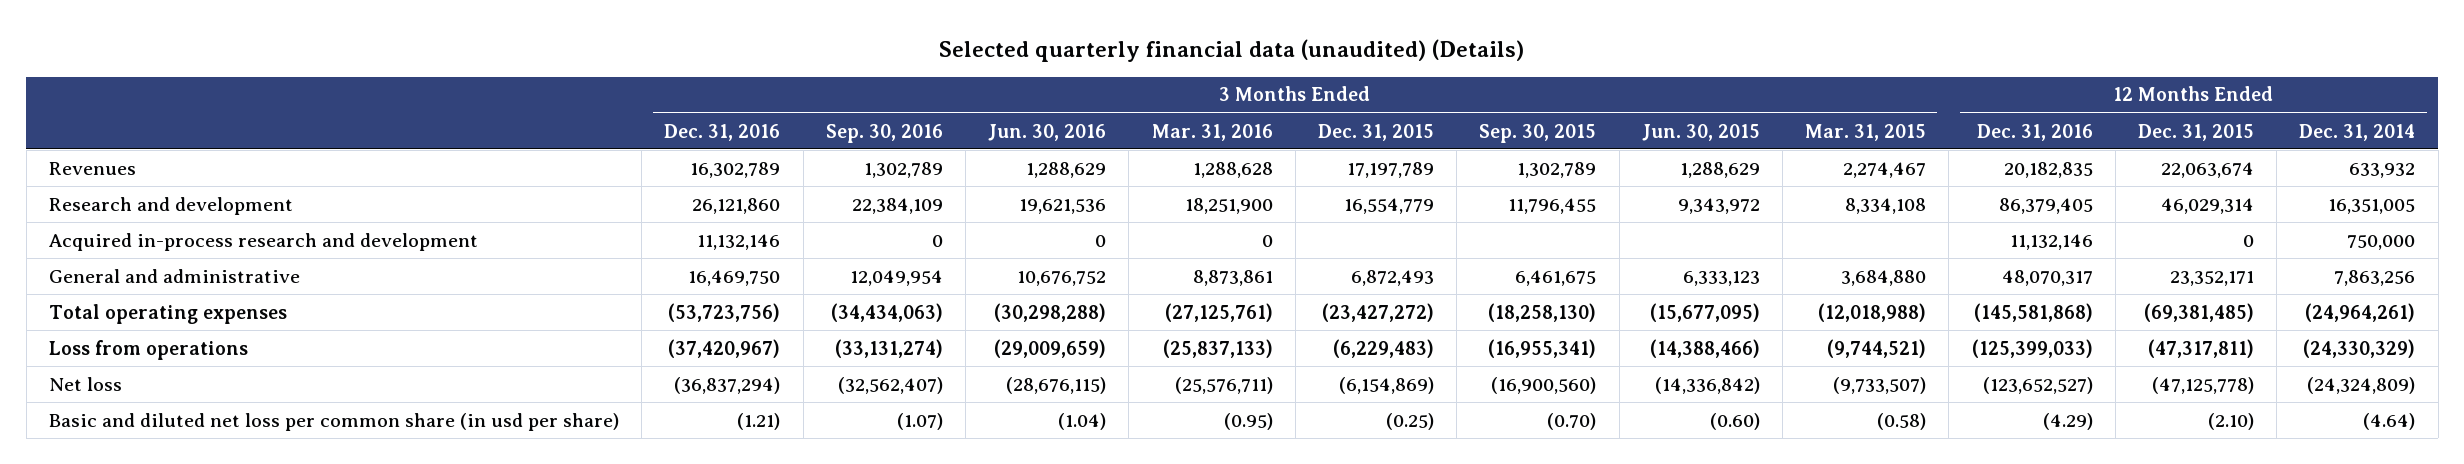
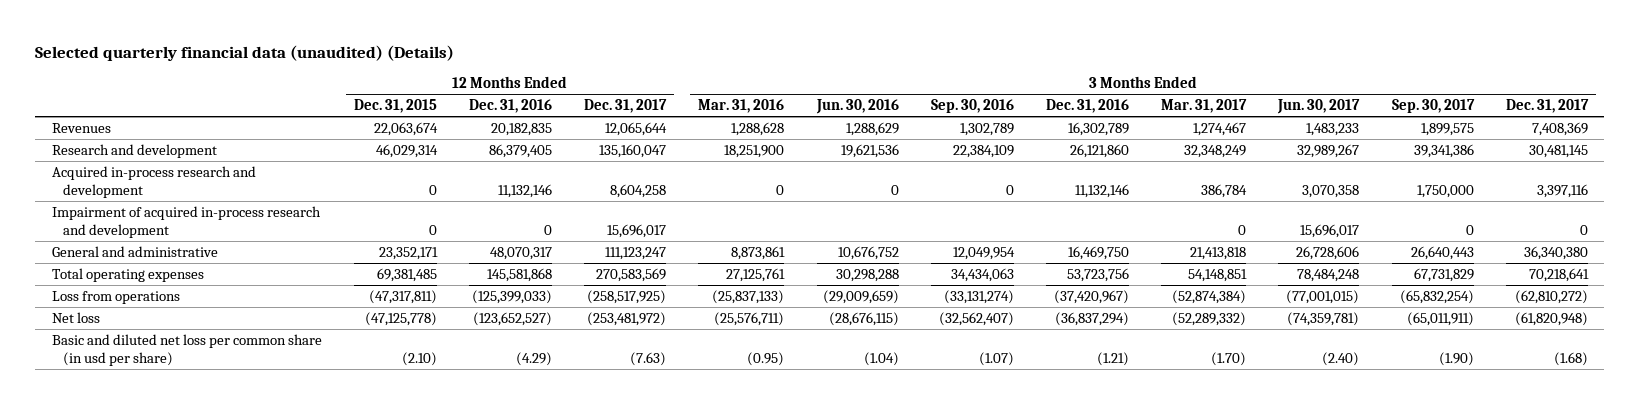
[1317,123,1434,141] Dec. 31, 2015 -> none
[1479,123,1597,143] Sep. 30, 2015 -> none
[1641,123,1760,141] Jun. 30, 2015 -> none
[1805,123,1927,141] Mar. 31, 2015 -> none
[2299,123,2416,141] Dec. 31, 2014 -> none
none -> [584,99,668,114] Dec. 31, 2017
none -> [1161,99,1248,114] Mar. 31, 2017
none -> [1277,99,1361,115] Jun. 30, 2017
none -> [1391,99,1475,114] Sep. 30, 2017
none -> [1505,99,1589,114] Dec. 31, 2017
none -> [51,205,321,239] Impairment of acquired in-process research and development
[668,302,781,322] (53,723,756) -> [1067,267,1130,282] 53,723,756
[830,302,943,322] (34,434,063) -> [950,267,1014,282] 34,434,063
[994,302,1107,322] (30,298,288) -> [835,268,899,282] 30,298,288
[1164,302,1273,322] (27,125,761) -> [726,267,786,282] 27,125,761
[1973,302,2093,322] (145,581,868) -> [487,267,553,282] 145,581,868
[2143,302,2254,322] (69,381,485) -> [376,267,437,282] 69,381,485

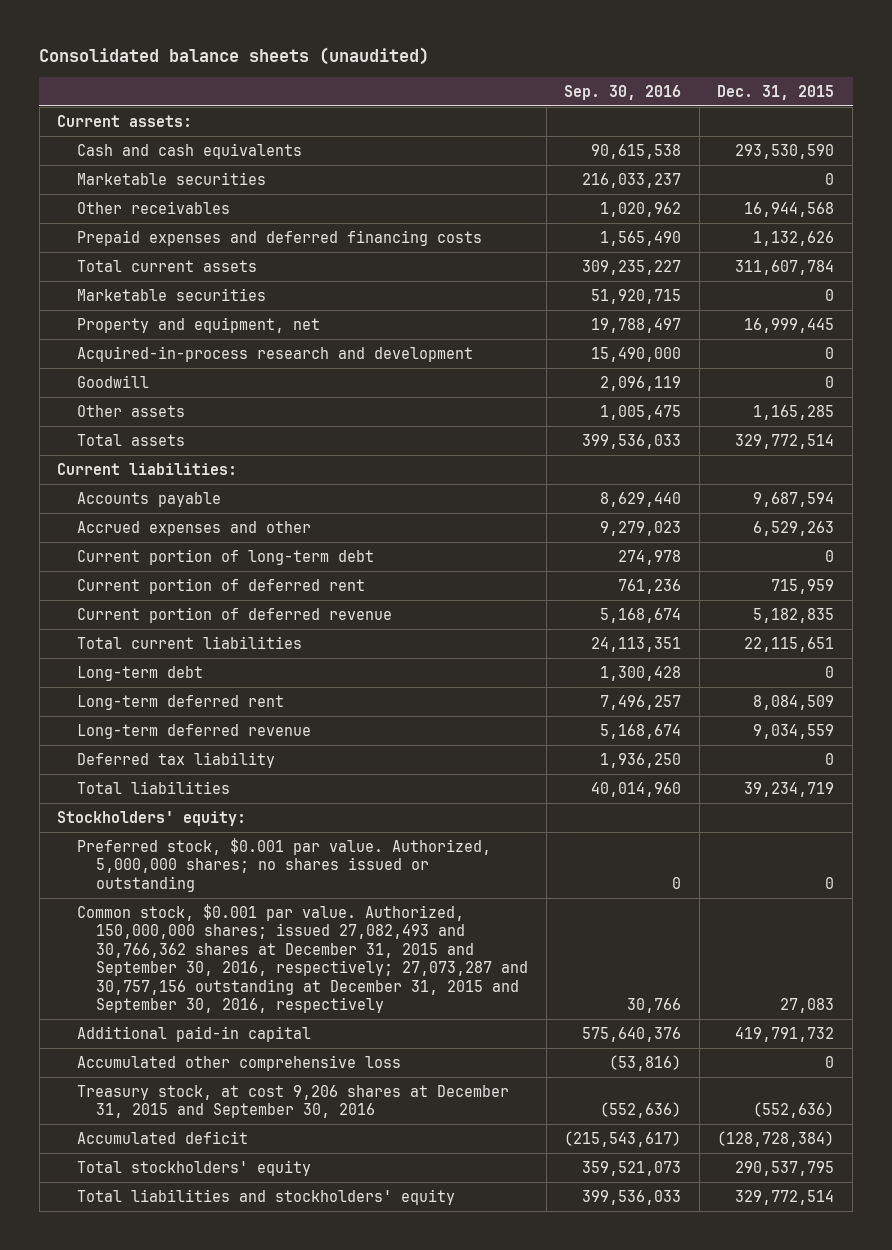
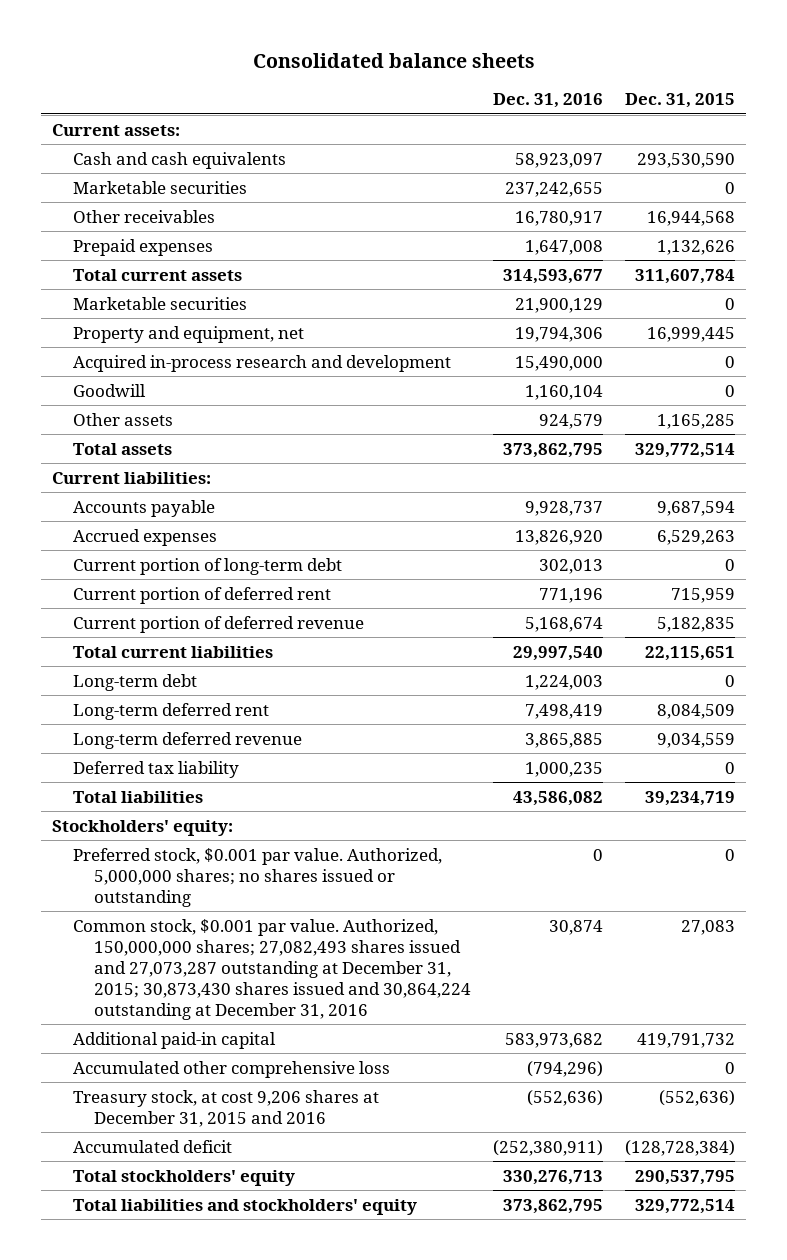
[39,47,430,66] Consolidated balance sheets (unaudited) -> [252,52,535,68] Consolidated balance sheets
[564,84,682,100] Sep. 30, 2016 -> none
none -> [492,93,603,109] Dec. 31, 2016
[76,229,482,246] Prepaid expenses and deferred financing costs -> [72,238,213,256] Prepaid expenses
[76,345,473,362] Acquired-in-process research and development -> [72,354,451,372] Acquired in-process research and development
[76,520,311,536] Accrued expenses and other -> [72,528,217,546] Accrued expenses
[76,903,529,1014] Common stock, $0.001 par value. Authorized, 150,000,000 shares; issued 27,082,493 and 30,766,362 shares at December 31, 2015 and September 30, 2016, respectively; 27,073,287 and 30,757,156 outstanding at December 31, 2015 and September 30, 2016, respectively -> [72,918,471,1020] Common stock, $0.001 par value. Authorized, 150,000,000 shares; 27,082,493 shares issued and 27,073,287 outstanding at December 31, 2015; 30,873,430 shares issued and 30,864,224 outstanding at December 31, 2016
[76,1084,509,1119] Treasury stock, at cost 9,206 shares at December 31, 2015 and September 30, 2016 -> [72,1089,379,1127] Treasury stock, at cost 9,206 shares at December 31, 2015 and 2016

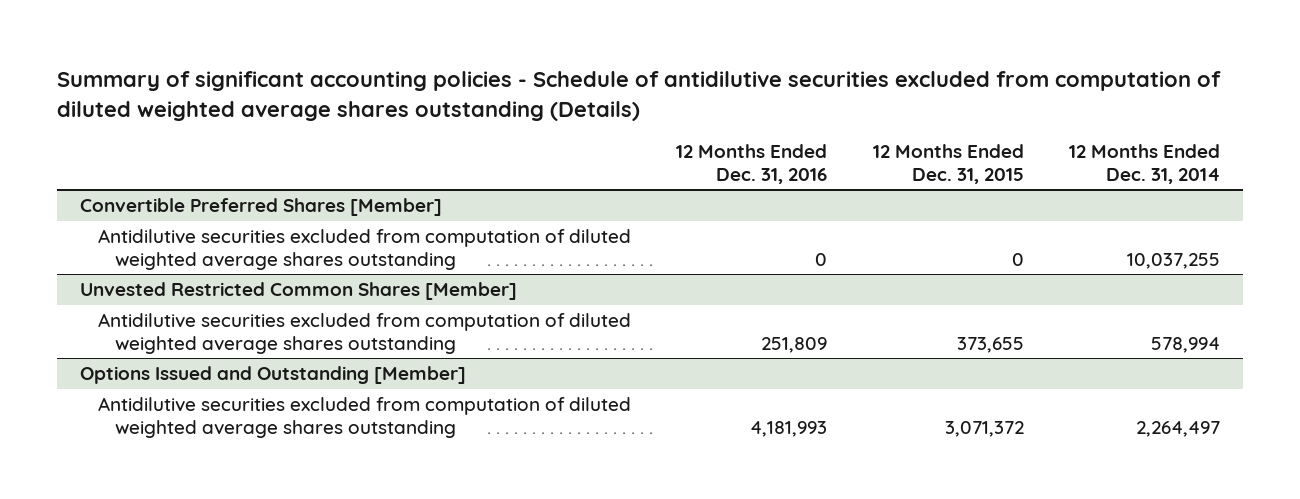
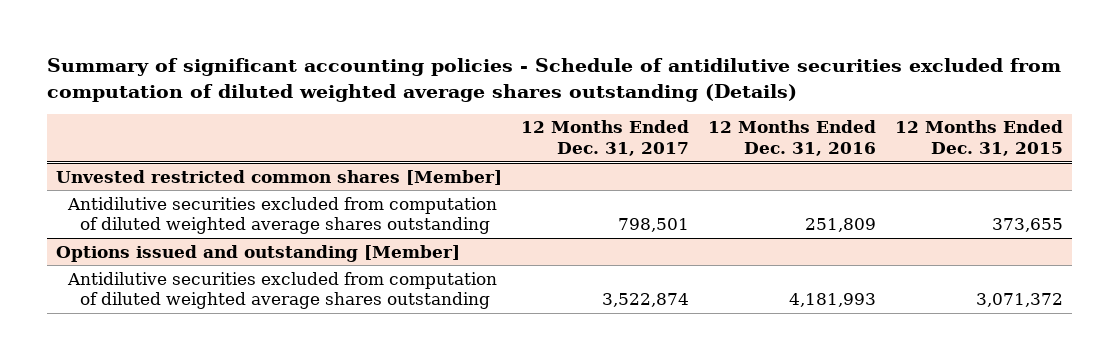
[1069,144,1221,184] 12 Months Ended Dec. 31, 2014 -> none
none -> [521,120,690,156] 12 Months Ended Dec. 31, 2017
[80,198,443,217] Convertible Preferred Shares [Member] -> none
[97,229,631,270] Antidilutive securities excluded from computation of diluted weighted average shares outstanding -> none
[80,282,518,301] Unvested Restricted Common Shares [Member] -> [56,169,503,185] Unvested restricted common shares [Member]
[80,366,467,385] Options Issued and Outstanding [Member] -> [56,244,461,262] Options issued and outstanding [Member]

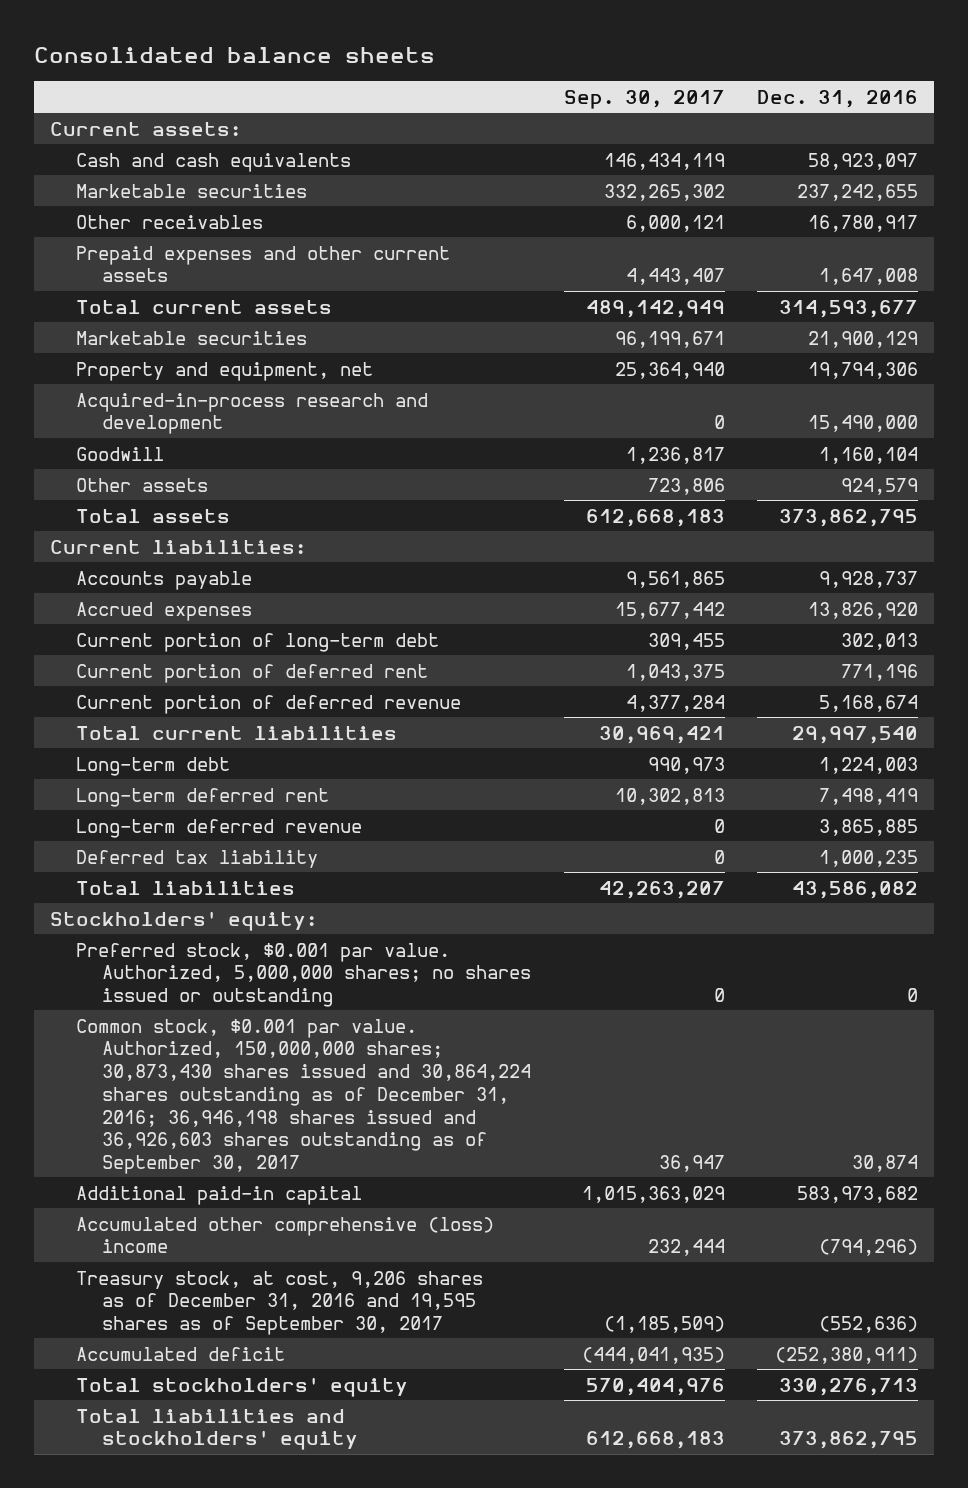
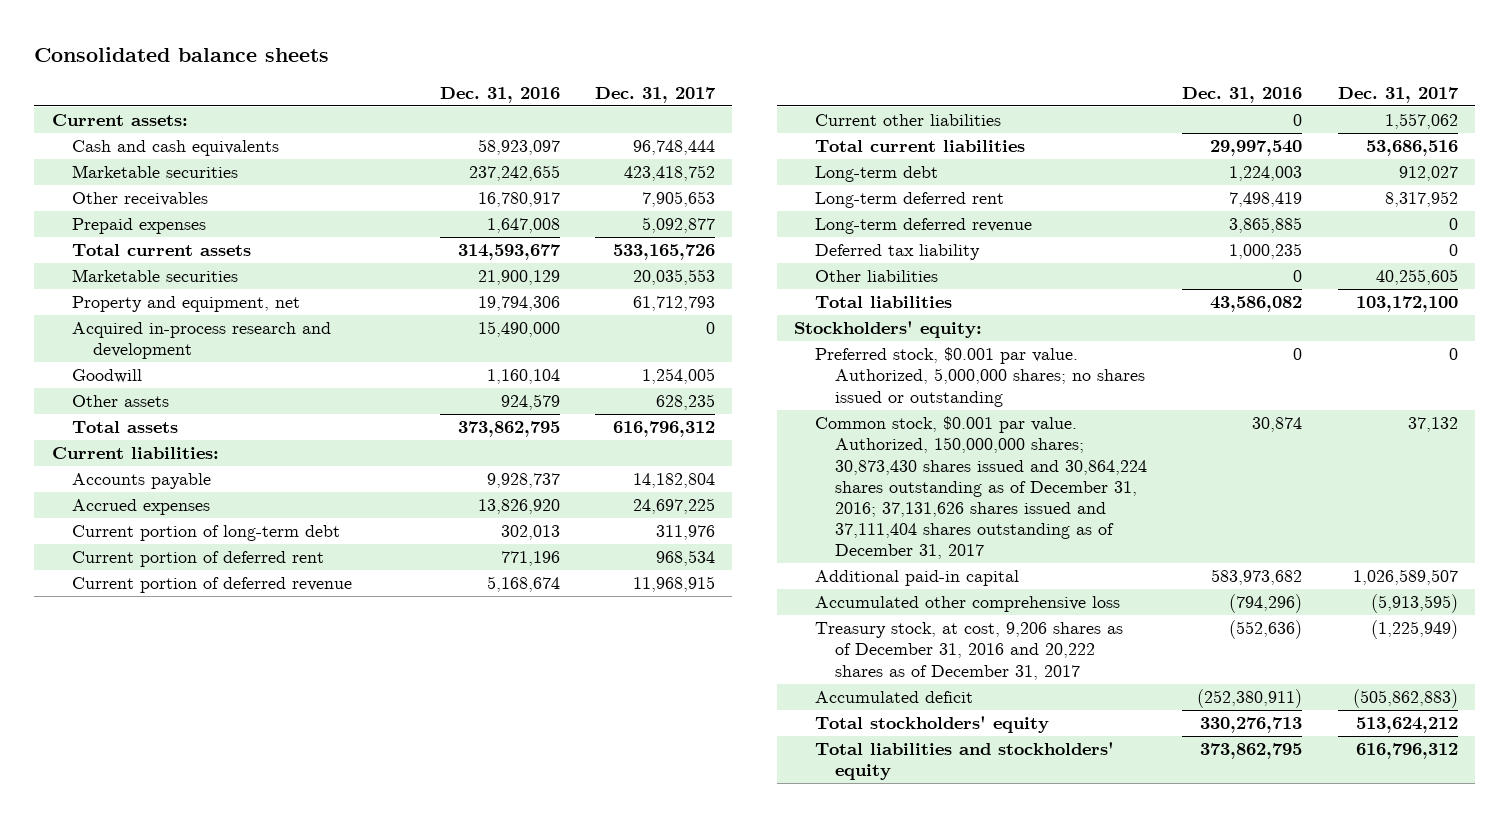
[563,89,725,109] Sep. 30, 2017 -> none
none -> [594,86,716,103] Dec. 31, 2017
[76,245,451,283] Prepaid expenses and other current assets -> [72,218,207,235] Prepaid expenses
[76,392,429,435] Acquired-in-process research and development -> [72,322,332,360] Acquired in-process research and development
none -> [814,114,1001,127] Current other liabilities
none -> [814,270,938,283] Other liabilities
[76,1018,532,1175] Common stock, $0.001 par value. Authorized, 150,000,000 shares; 30,873,430 shares issued and 30,864,224 shares outstanding as of December 31, 2016; 36,946,198 shares issued and 36,926,603 shares outstanding as of September 30, 2017 -> [814,416,1148,559] Common stock, $0.001 par value. Authorized, 150,000,000 shares; 30,873,430 shares issued and 30,864,224 shares outstanding as of December 31, 2016; 37,131,626 shares issued and 37,111,404 shares outstanding as of December 31, 2017
[76,1216,495,1254] Accumulated other comprehensive (loss) income -> [814,596,1120,613] Accumulated other comprehensive loss
[76,1270,484,1336] Treasury stock, at cost, 9,206 shares as of December 31, 2016 and 19,595 shares as of September 30, 2017 -> [814,622,1123,680] Treasury stock, at cost, 9,206 shares as of December 31, 2016 and 20,222 shares as of December 31, 2017

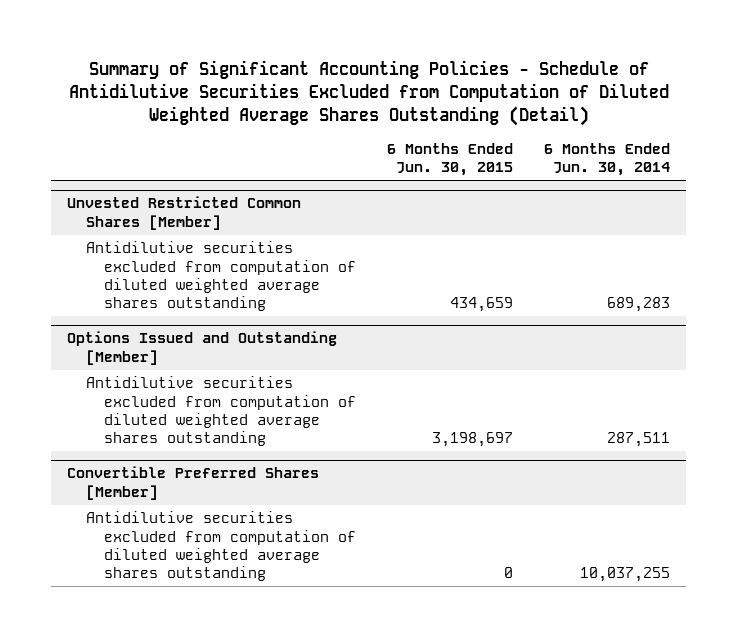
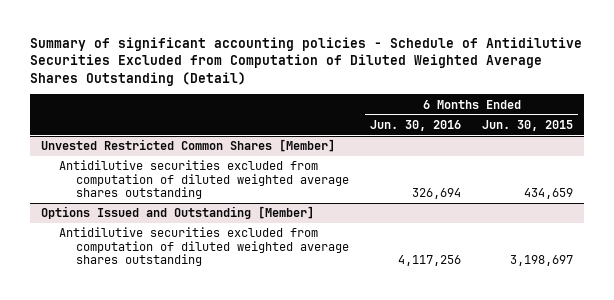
[68,59,669,126] Summary of Significant Accounting Policies - Schedule of Antidilutive Securities Excluded from Computation of Diluted Weighted Average Shares Outstanding (Detail) -> [30,36,583,86] Summary of significant accounting policies - Schedule of Antidilutive Securities Excluded from Computation of Diluted Weighted Average Shares Outstanding (Detail)
[544,142,671,177] 6 Months Ended Jun. 30, 2014 -> none
none -> [370,119,462,131] Jun. 30, 2016
[66,466,319,500] Convertible Preferred Shares [Member] -> none
[85,511,357,582] Antidilutive securities excluded from computation of diluted weighted average shares outstanding -> none

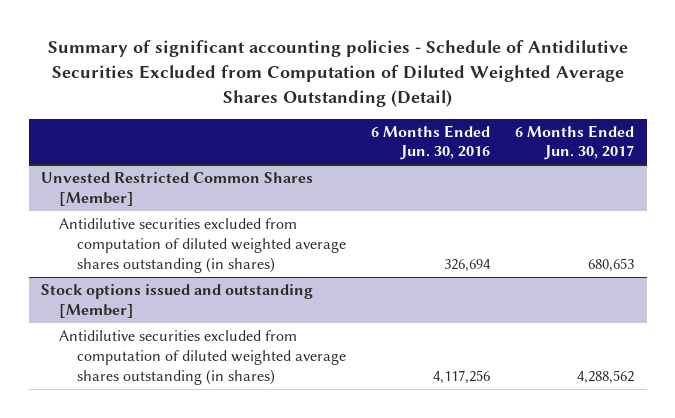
[482,119,574,131] Jun. 30, 2015 -> none
none -> [515,124,635,161] 6 Months Ended Jun. 30, 2017
[58,160,350,200] Antidilutive securities excluded from computation of diluted weighted average shares outstanding -> [59,217,347,273] Antidilutive securities excluded from computation of diluted weighted average shares outstanding (in shares)
[40,206,314,220] Options Issued and Outstanding [Member] -> [41,283,314,318] Stock options issued and outstanding [Member]
[58,227,350,267] Antidilutive securities excluded from computation of diluted weighted average shares outstanding -> [59,329,347,385] Antidilutive securities excluded from computation of diluted weighted average shares outstanding (in shares)

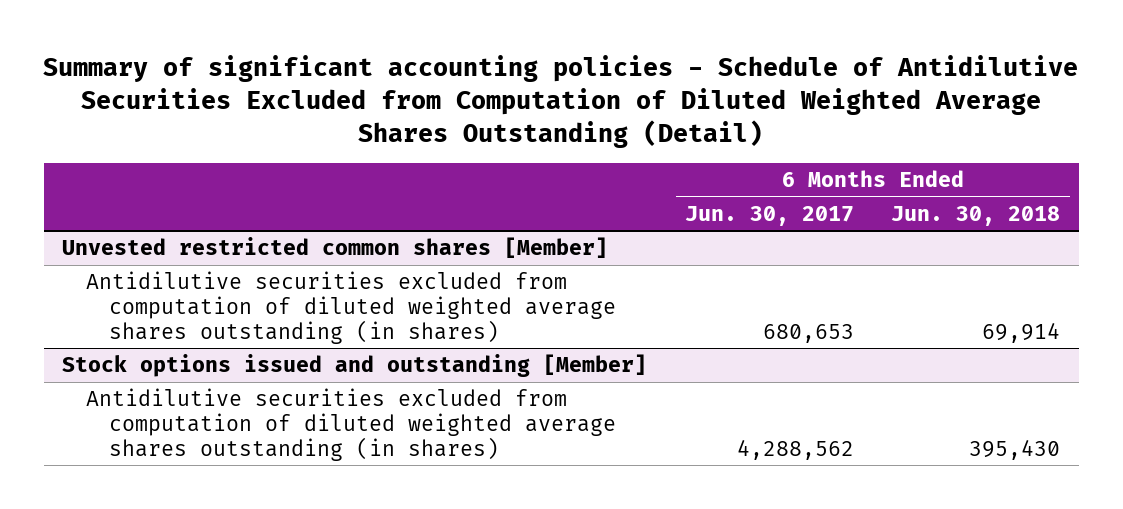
[371,124,491,161] 6 Months Ended Jun. 30, 2016 -> none
none -> [891,205,1061,226] Jun. 30, 2018
[41,171,314,206] Unvested Restricted Common Shares [Member] -> [62,237,609,259] Unvested restricted common shares [Member]

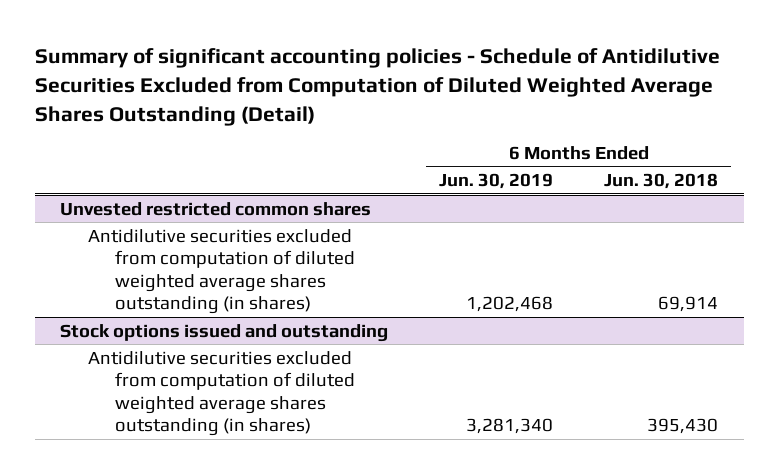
[684,205,854,226] Jun. 30, 2017 -> none
none -> [439,173,554,190] Jun. 30, 2019
[62,237,609,259] Unvested restricted common shares [Member] -> [60,201,372,216] Unvested restricted common shares
[62,354,648,378] Stock options issued and outstanding [Member] -> [60,323,389,342] Stock options issued and outstanding

